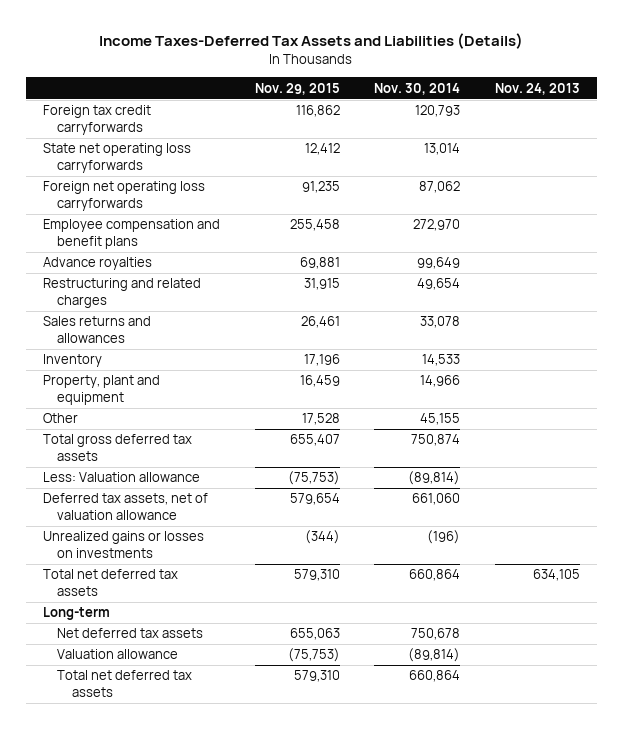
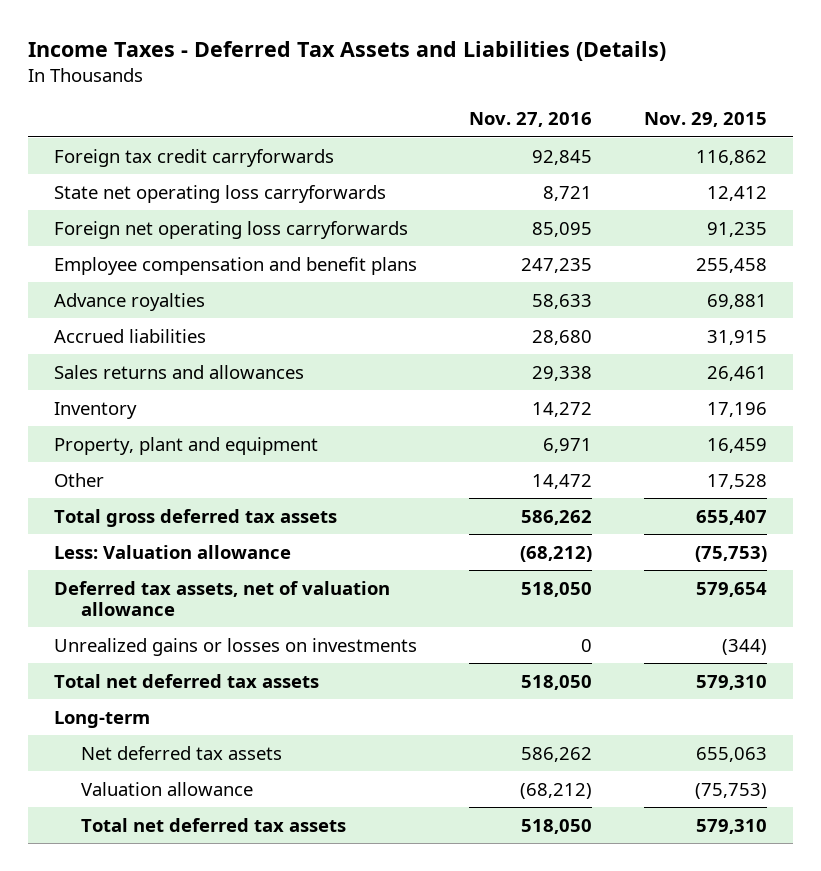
[99,33,524,50] Income Taxes-Deferred Tax Assets and Liabilities (Details) -> [28,41,667,62] Income Taxes - Deferred Tax Assets and Liabilities (Details)
[374,82,461,95] Nov. 30, 2014 -> none
[494,82,580,95] Nov. 24, 2013 -> none
none -> [468,112,592,128] Nov. 27, 2016
[43,278,202,308] Restructuring and related charges -> [54,328,207,343] Accrued liabilities

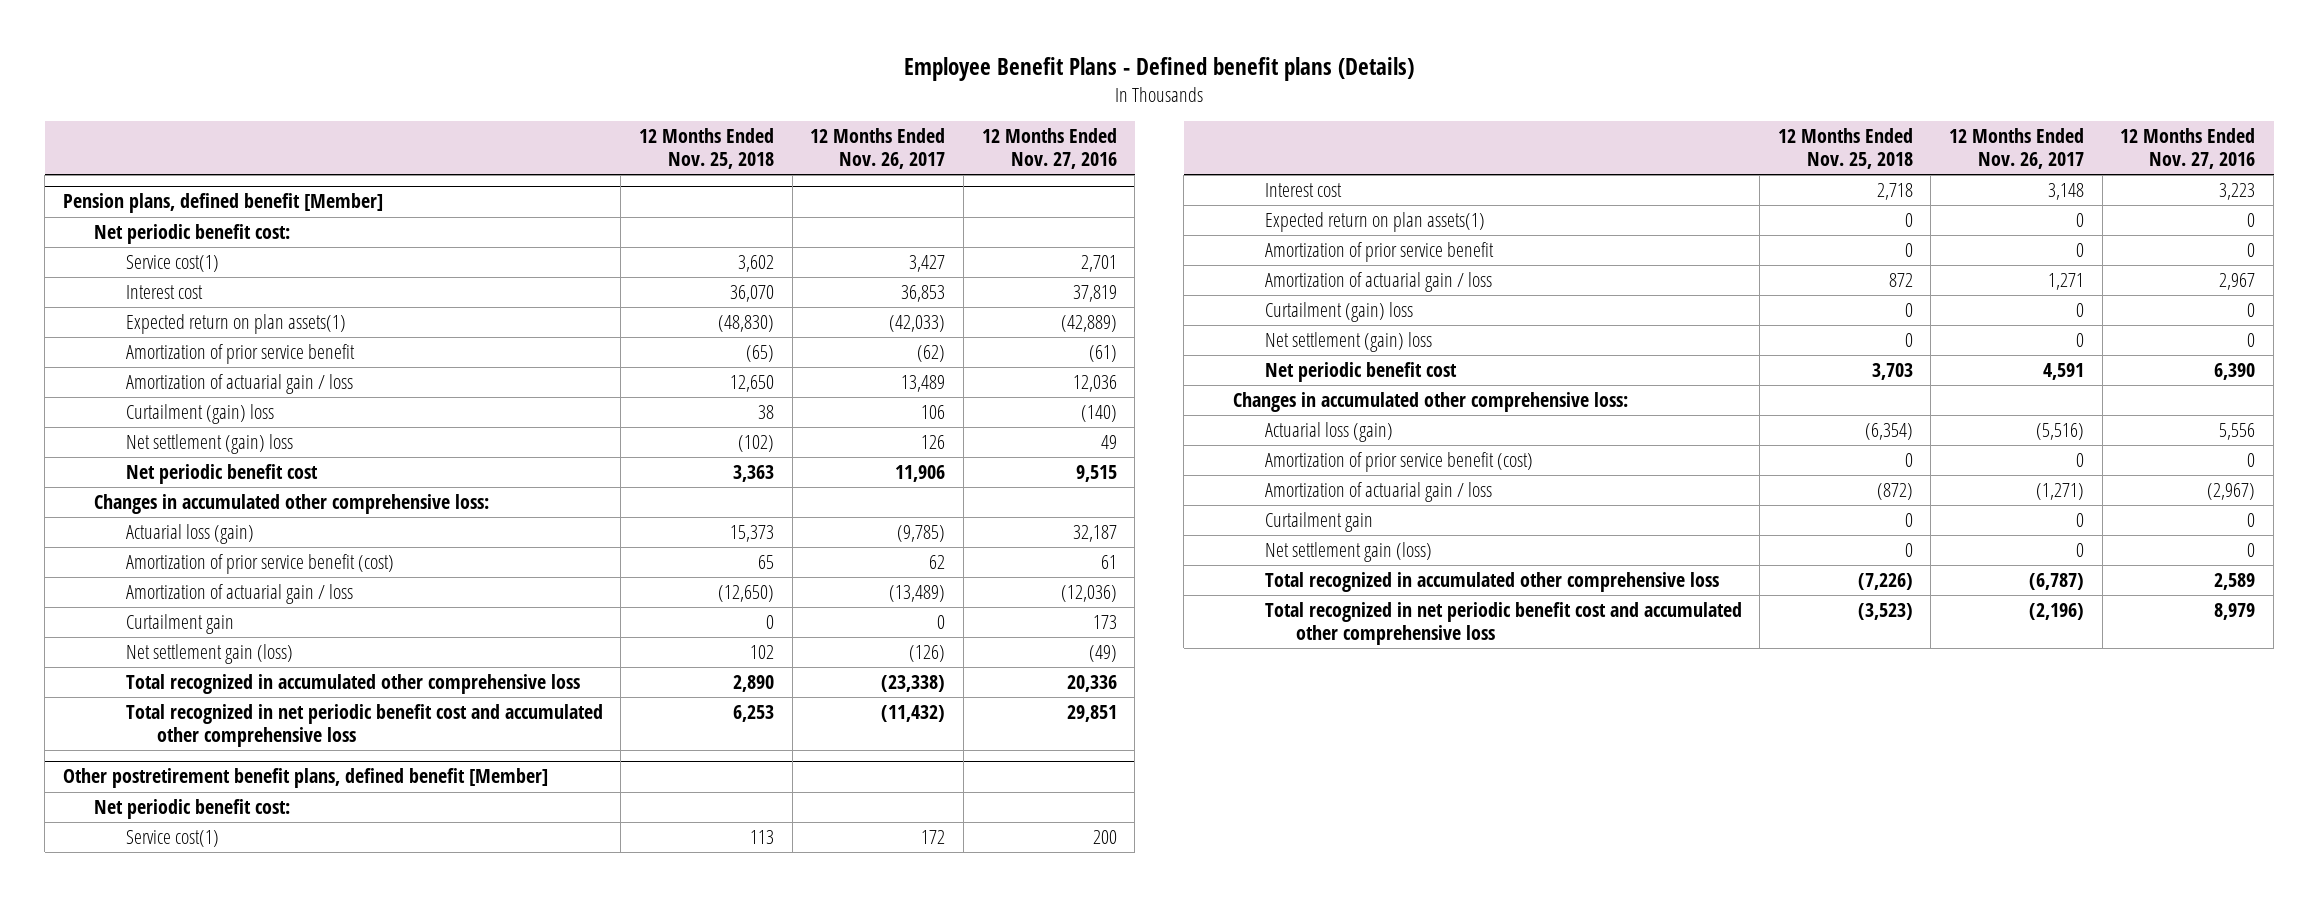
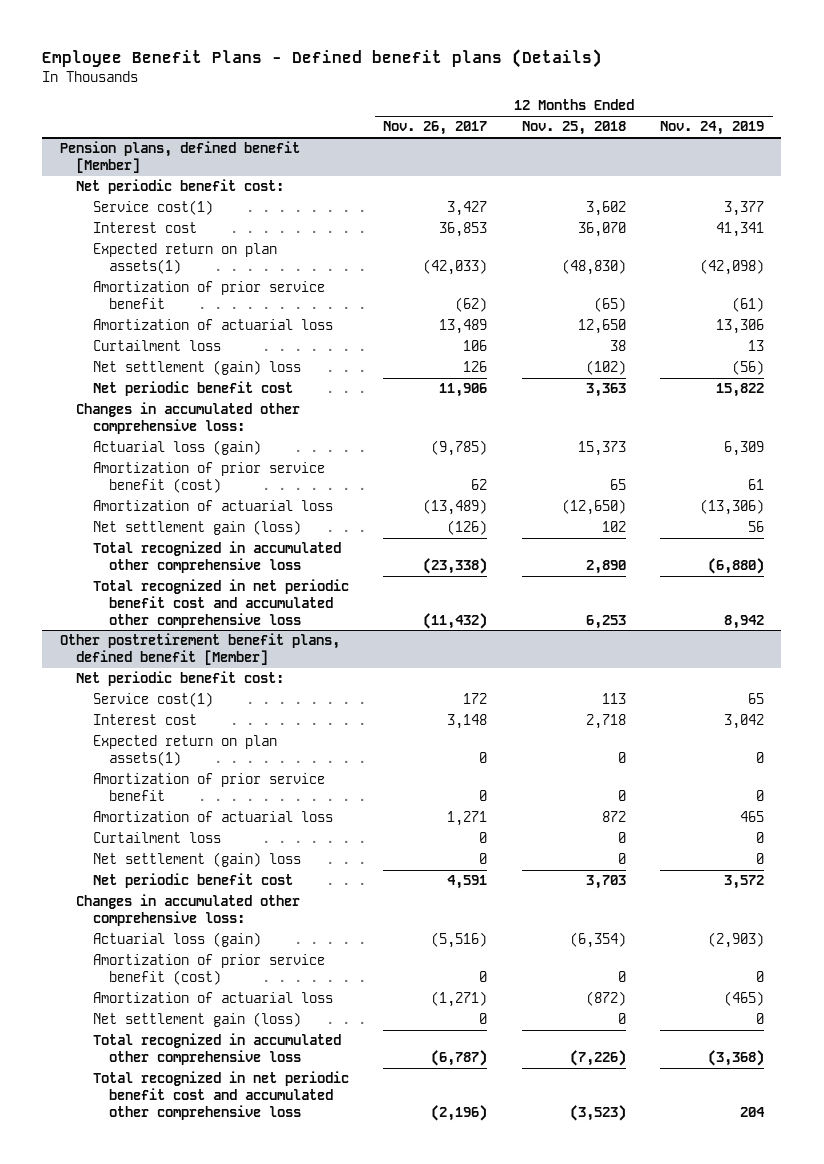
[981,128,1117,169] 12 Months Ended Nov. 27, 2016 -> none
none -> [660,121,765,136] Nov. 24, 2019
[125,374,353,395] Amortization of actuarial gain / loss -> [92,319,333,331] Amortization of actuarial loss
[125,404,274,425] Curtailment (gain) loss -> [92,340,221,352] Curtailment loss
[125,614,234,635] Curtailment gain -> none
[125,584,353,605] Amortization of actuarial gain / loss -> [92,500,333,512] Amortization of actuarial loss
[1264,272,1492,293] Amortization of actuarial gain / loss -> [92,811,333,823] Amortization of actuarial loss
[1264,302,1413,323] Curtailment (gain) loss -> [92,832,221,844] Curtailment loss
[1264,512,1373,533] Curtailment gain -> none
[1264,482,1492,503] Amortization of actuarial gain / loss -> [92,992,333,1004] Amortization of actuarial loss

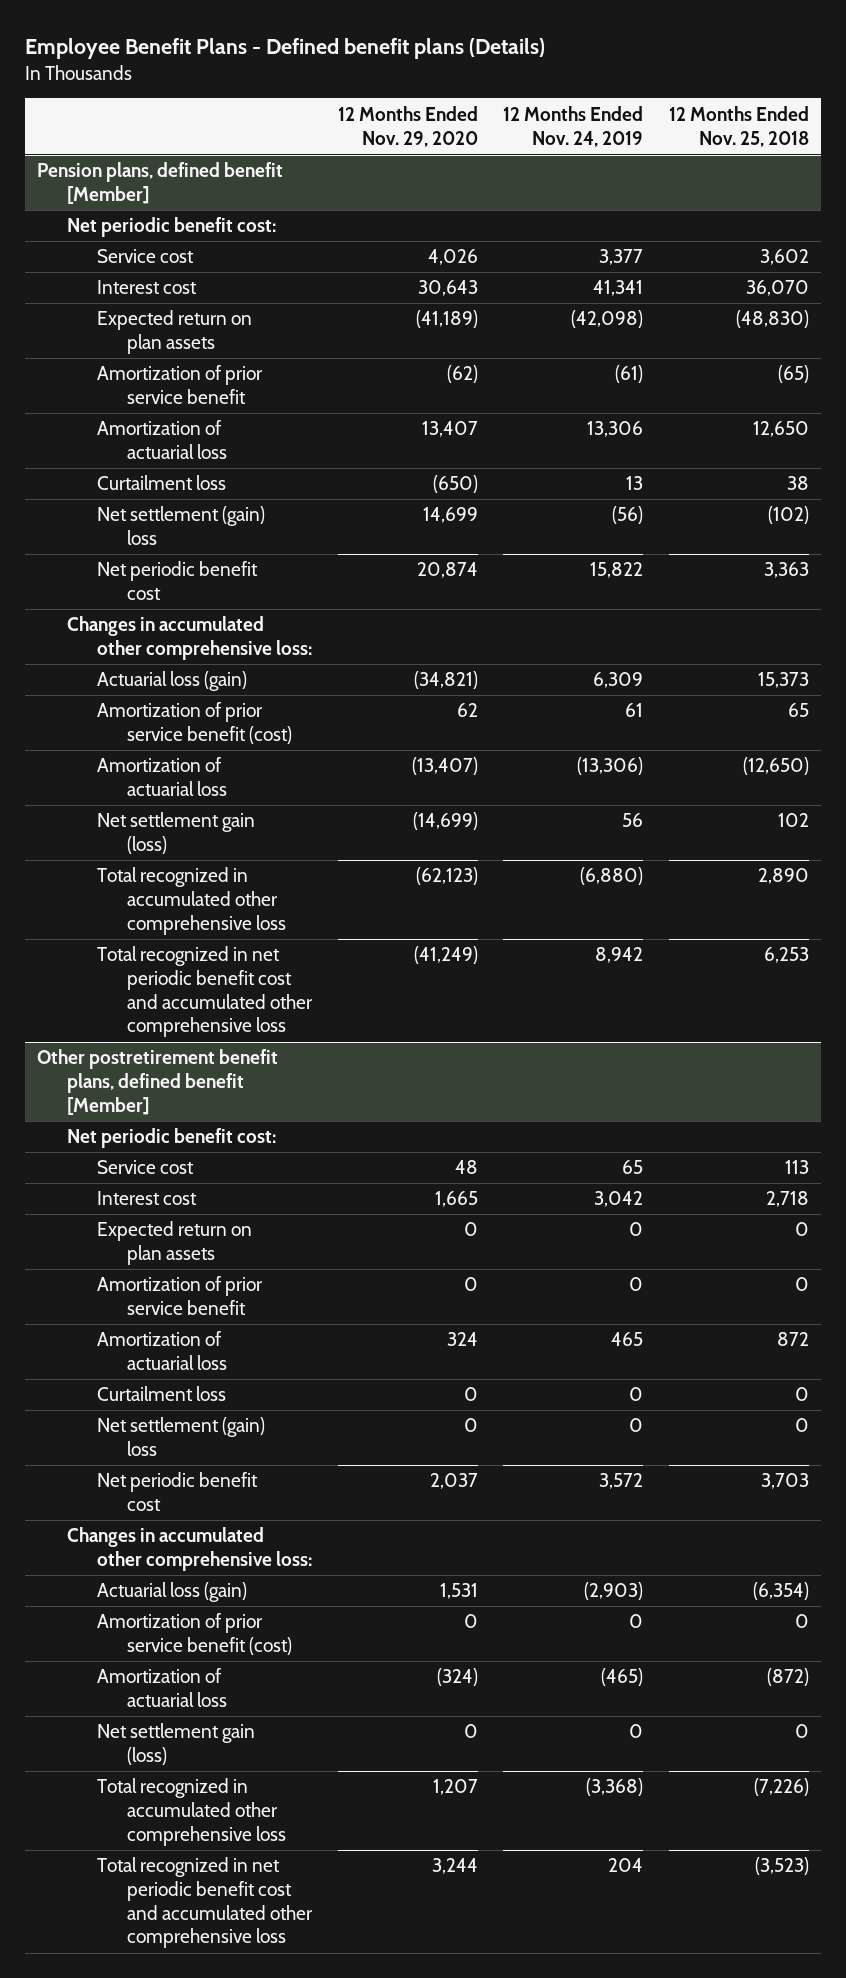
[383,121,488,136] Nov. 26, 2017 -> none
none -> [337,105,478,147] 12 Months Ended Nov. 29, 2020
[92,200,213,216] Service cost(1) -> [96,249,194,264] Service cost
[92,243,277,274] Expected return on plan assets(1) -> [96,310,252,355] Expected return on plan assets
[92,692,213,708] Service cost(1) -> [96,1160,194,1175] Service cost
[92,735,277,766] Expected return on plan assets(1) -> [96,1221,252,1266] Expected return on plan assets

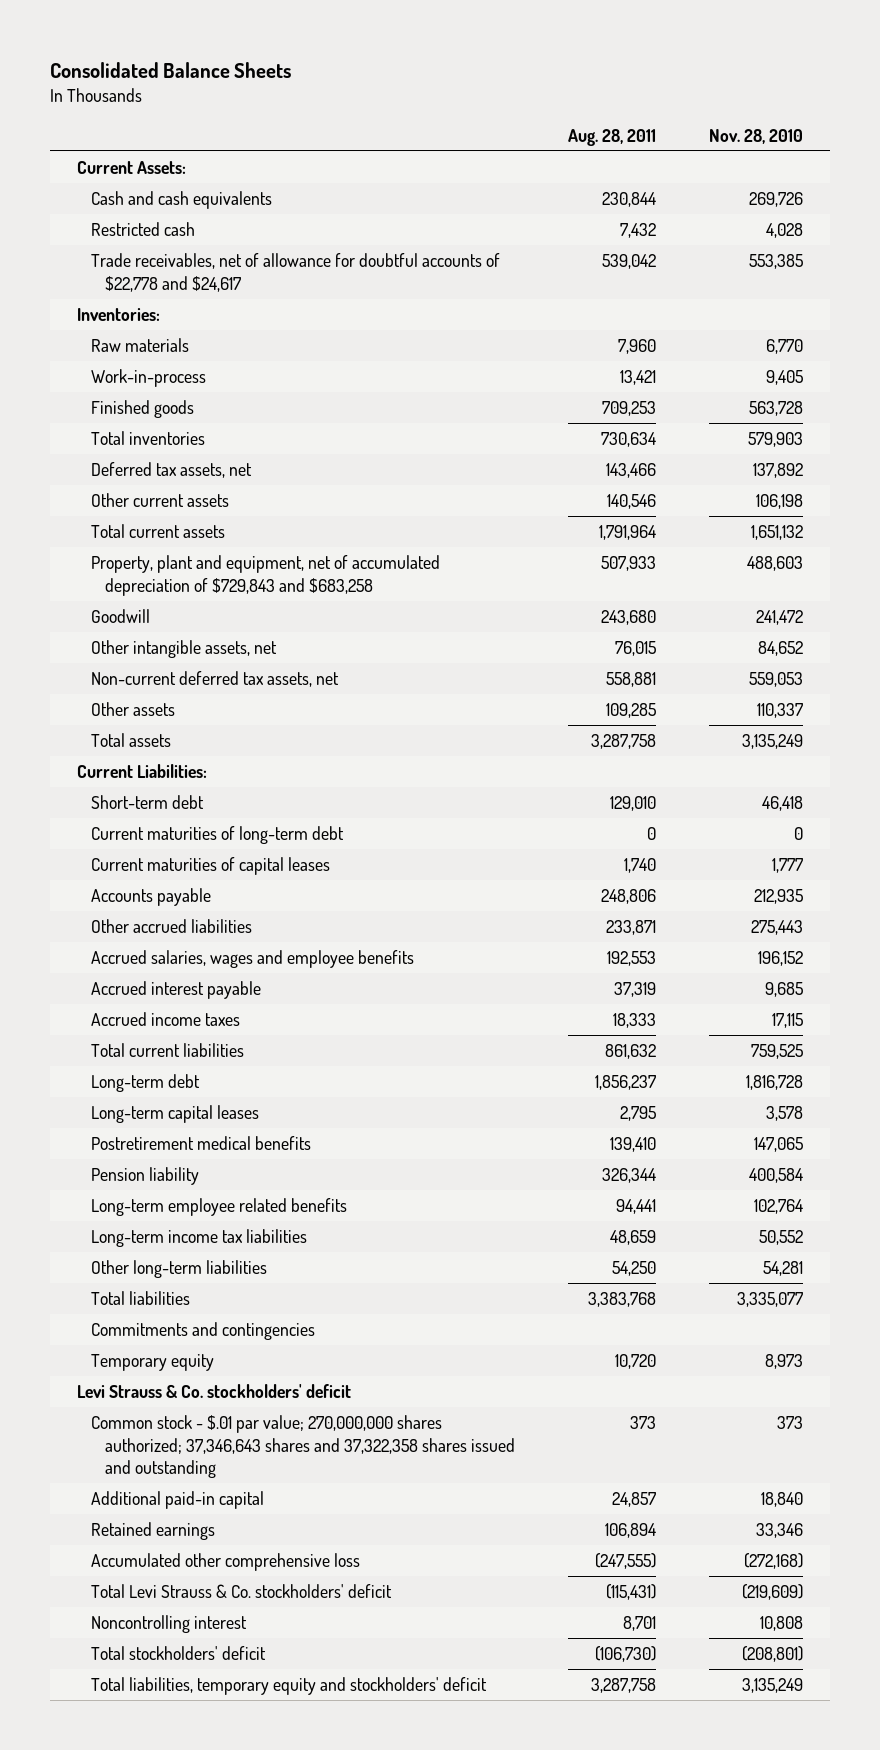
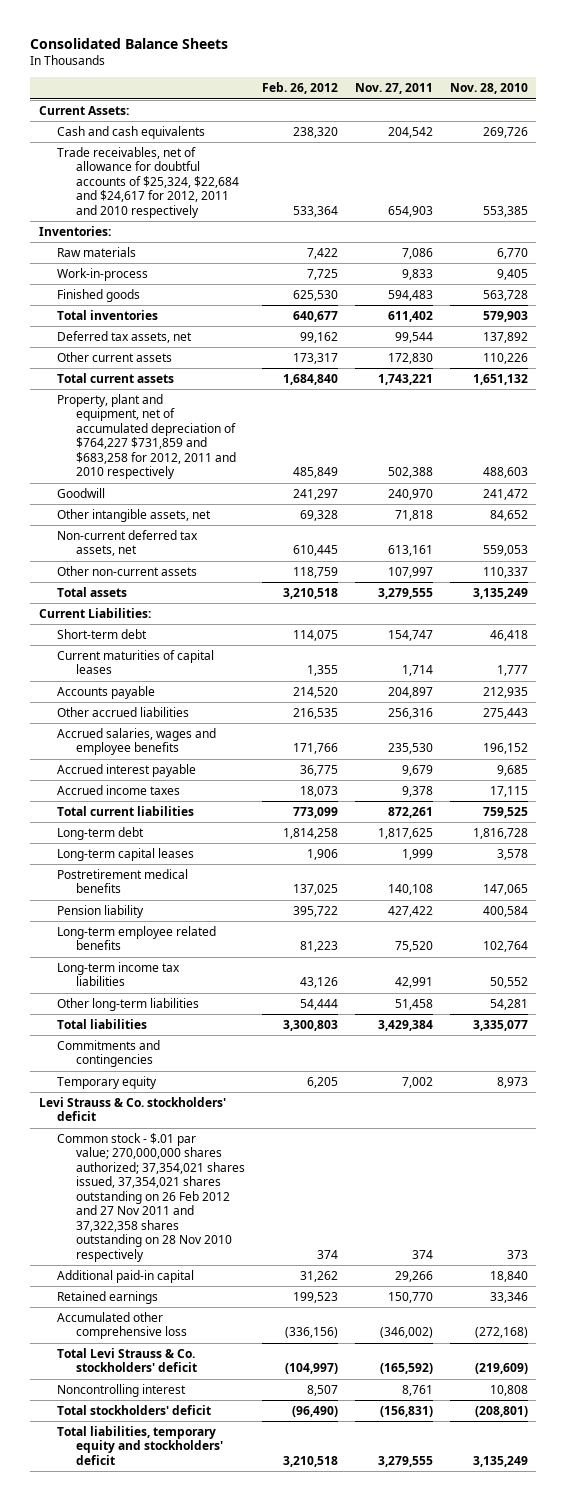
[568,128,657,146] Aug. 28, 2011 -> none
none -> [261,82,338,95] Feb. 26, 2012
none -> [354,83,433,95] Nov. 27, 2011
[90,221,195,236] Restricted cash -> none
[90,252,500,292] Trade receivables, net of allowance for doubtful accounts of $22,778 and $24,617 -> [57,147,239,218] Trade receivables, net of allowance for doubtful accounts of $25,324, $22,684 and $24,617 for 2012, 2011 and 2010 respectively
[756,493,804,509] 106,198 -> [482,353,528,365] 110,226
[90,554,440,596] Property, plant and equipment, net of accumulated depreciation of $729,843 and $683,258 -> [57,394,236,480] Property, plant and equipment, net of accumulated depreciation of $764,227 $731,859 and $683,258 for 2012, 2011 and 2010 respectively
[90,701,175,716] Other assets -> [57,566,198,577] Other non-current assets
[90,825,344,844] Current maturities of long-term debt -> none
[90,1414,515,1479] Common stock - $.01 par value; 270,000,000 shares authorized; 37,346,643 shares and 37,322,358 shares issued and outstanding -> [57,1133,245,1262] Common stock - $.01 par value; 270,000,000 shares authorized; 37,354,021 shares issued, 37,354,021 shares outstanding on 26 Feb 2012 and 27 Nov 2011 and 37,322,358 shares outstanding on 28 Nov 2010 respectively

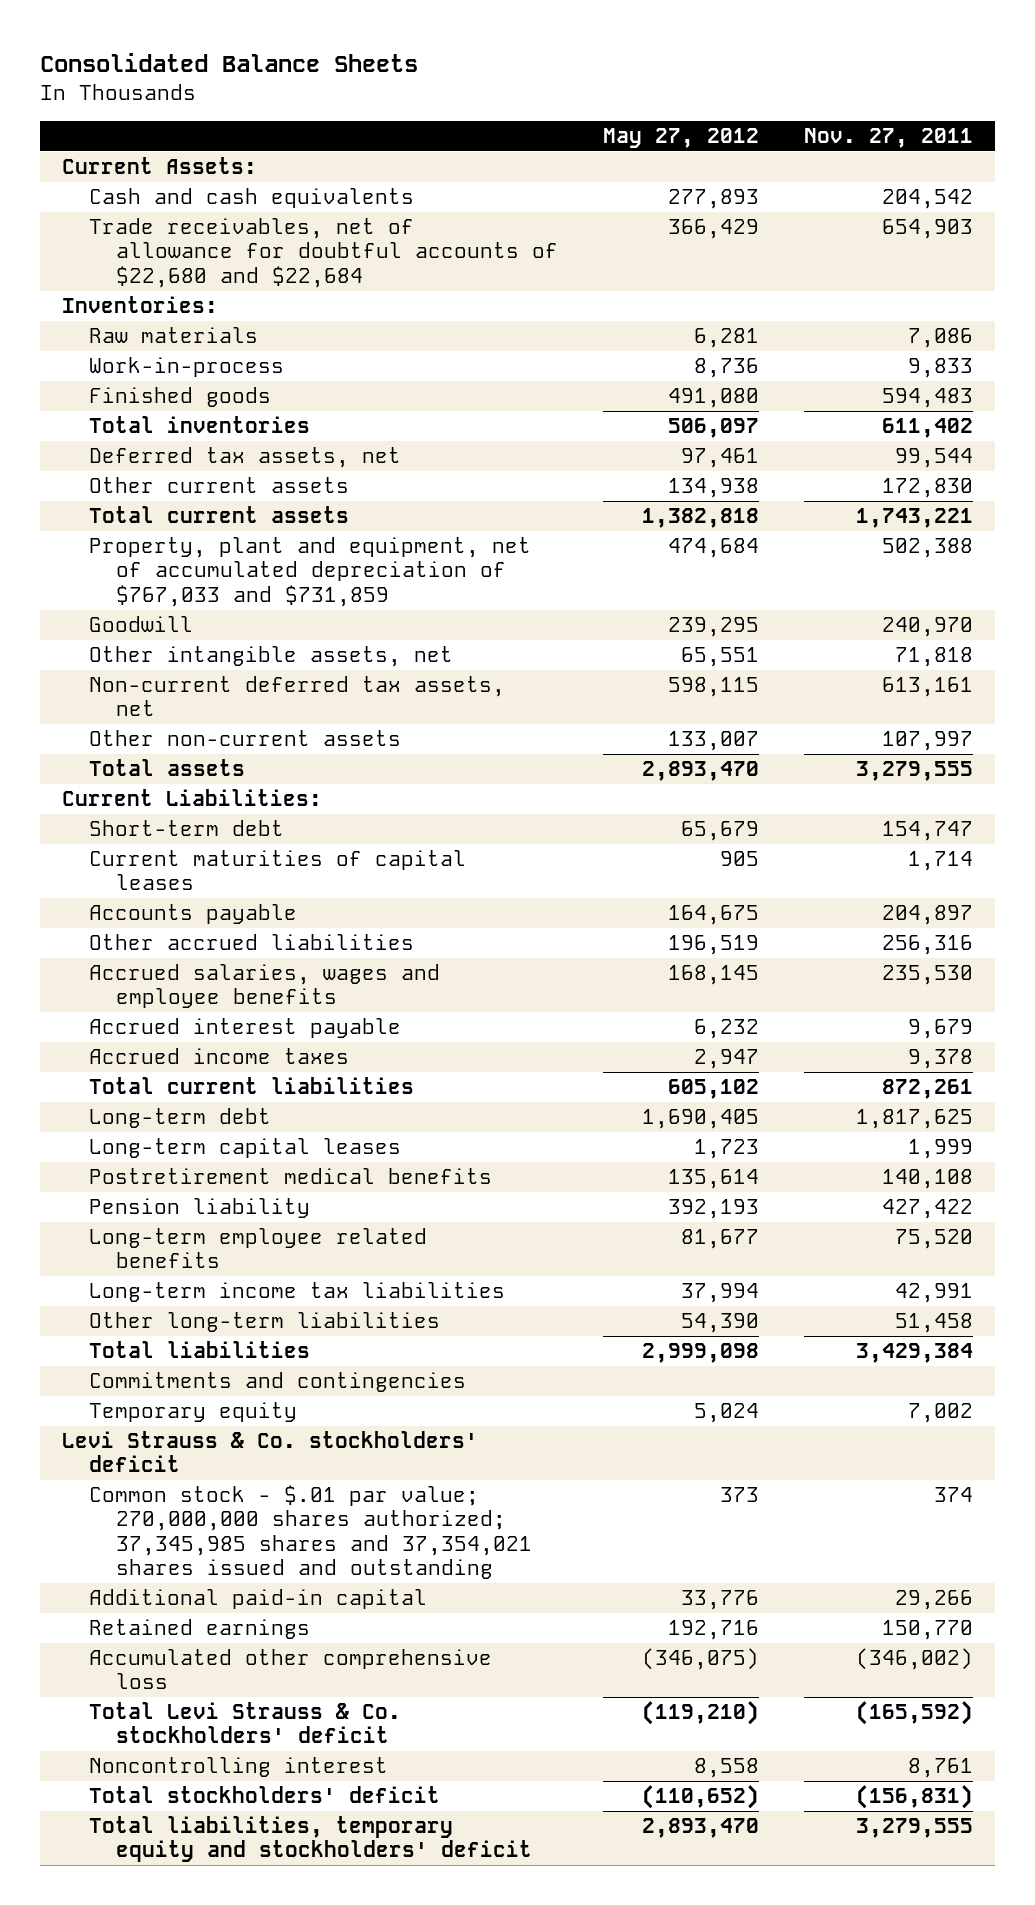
[261,82,338,95] Feb. 26, 2012 -> none
[449,83,528,95] Nov. 28, 2010 -> none
none -> [602,127,759,148] May 27, 2012
[57,147,239,218] Trade receivables, net of allowance for doubtful accounts of $25,324, $22,684 and $24,617 for 2012, 2011 and 2010 respectively -> [89,218,559,288] Trade receivables, net of allowance for doubtful accounts of $22,680 and $22,684
[57,394,236,480] Property, plant and equipment, net of accumulated depreciation of $764,227 $731,859 and $683,258 for 2012, 2011 and 2010 respectively -> [89,537,532,607] Property, plant and equipment, net of accumulated depreciation of $767,033 and $731,859
[57,1133,245,1262] Common stock - $.01 par value; 270,000,000 shares authorized; 37,354,021 shares issued, 37,354,021 shares outstanding on 26 Feb 2012 and 27 Nov 2011 and 37,322,358 shares outstanding on 28 Nov 2010 respectively -> [89,1485,533,1579] Common stock - $.01 par value; 270,000,000 shares authorized; 37,345,985 shares and 37,354,021 shares issued and outstanding

